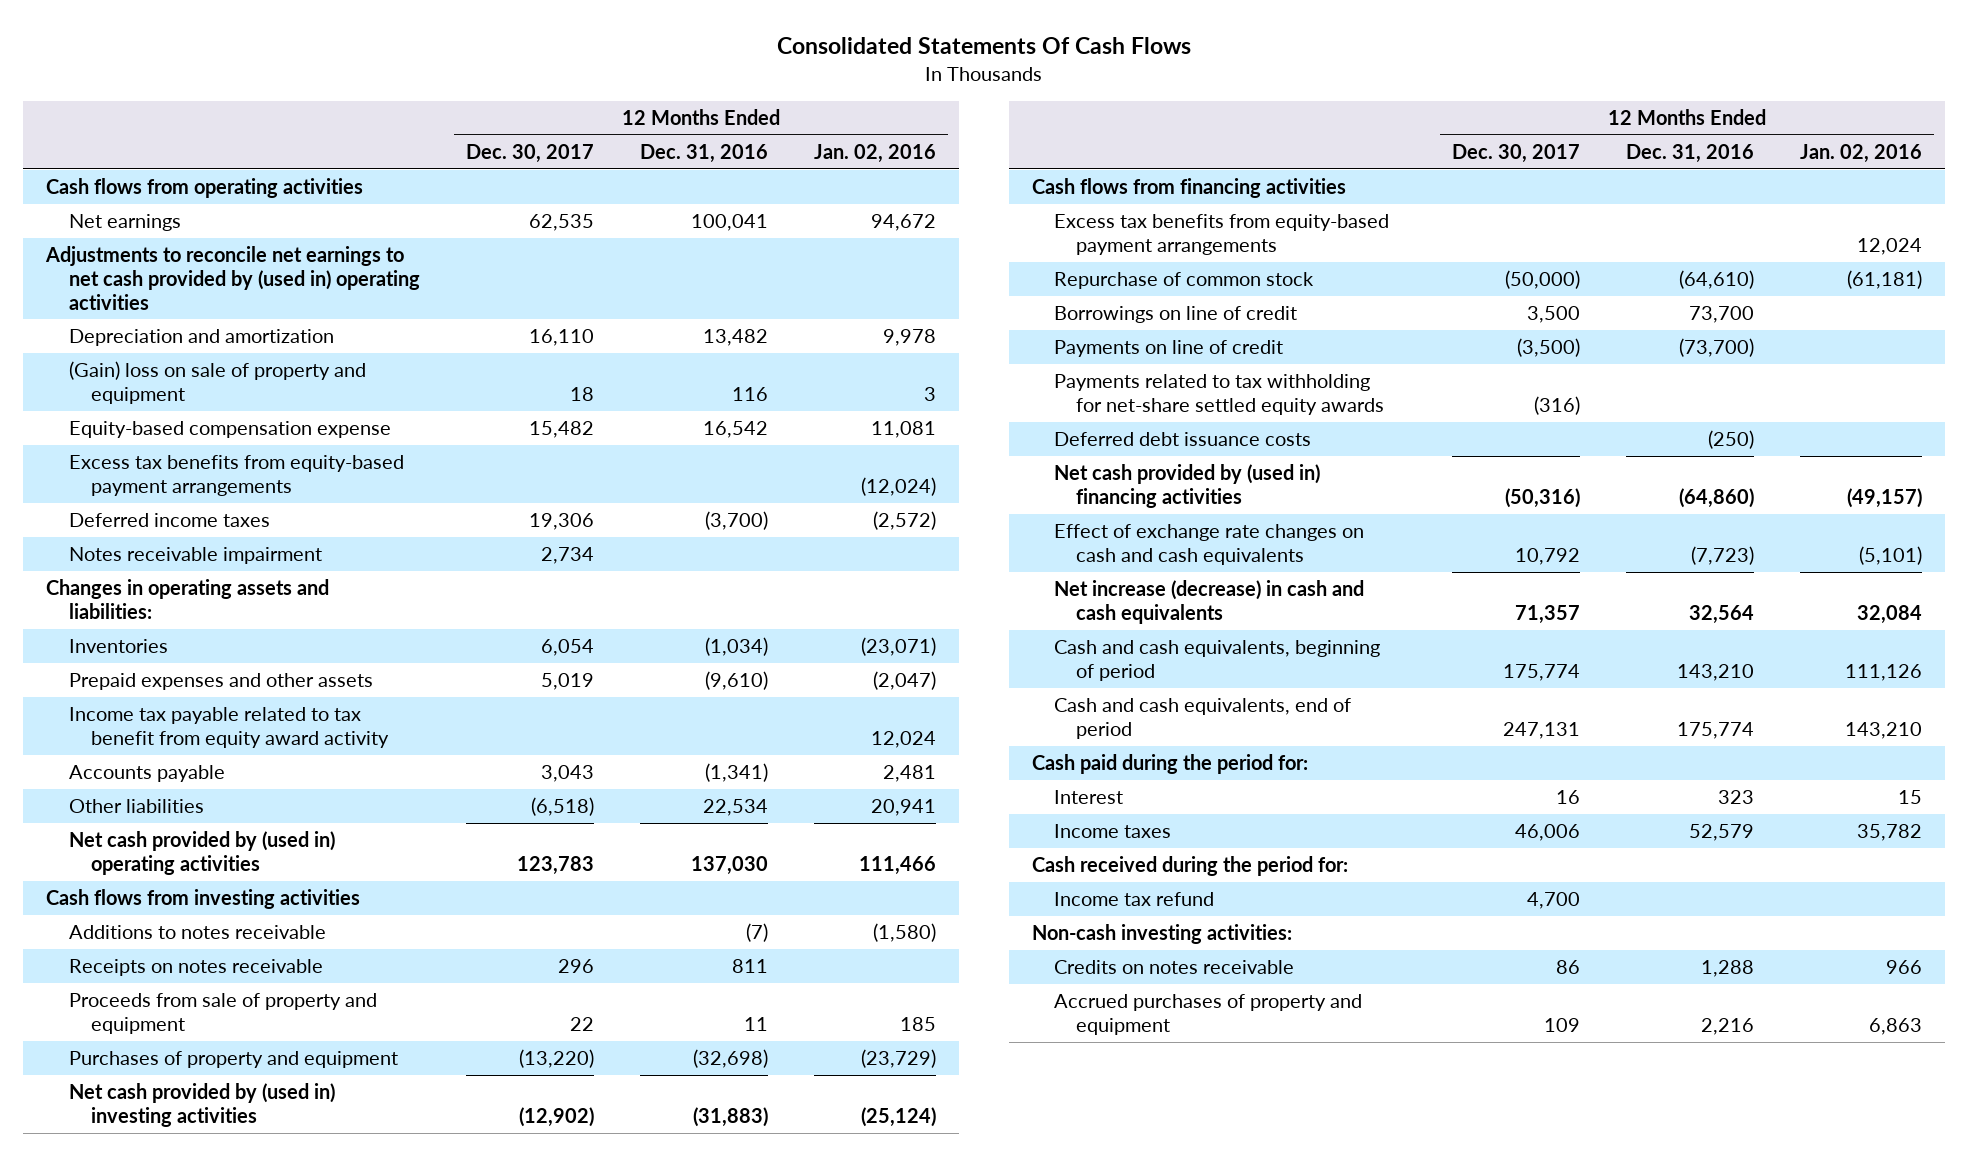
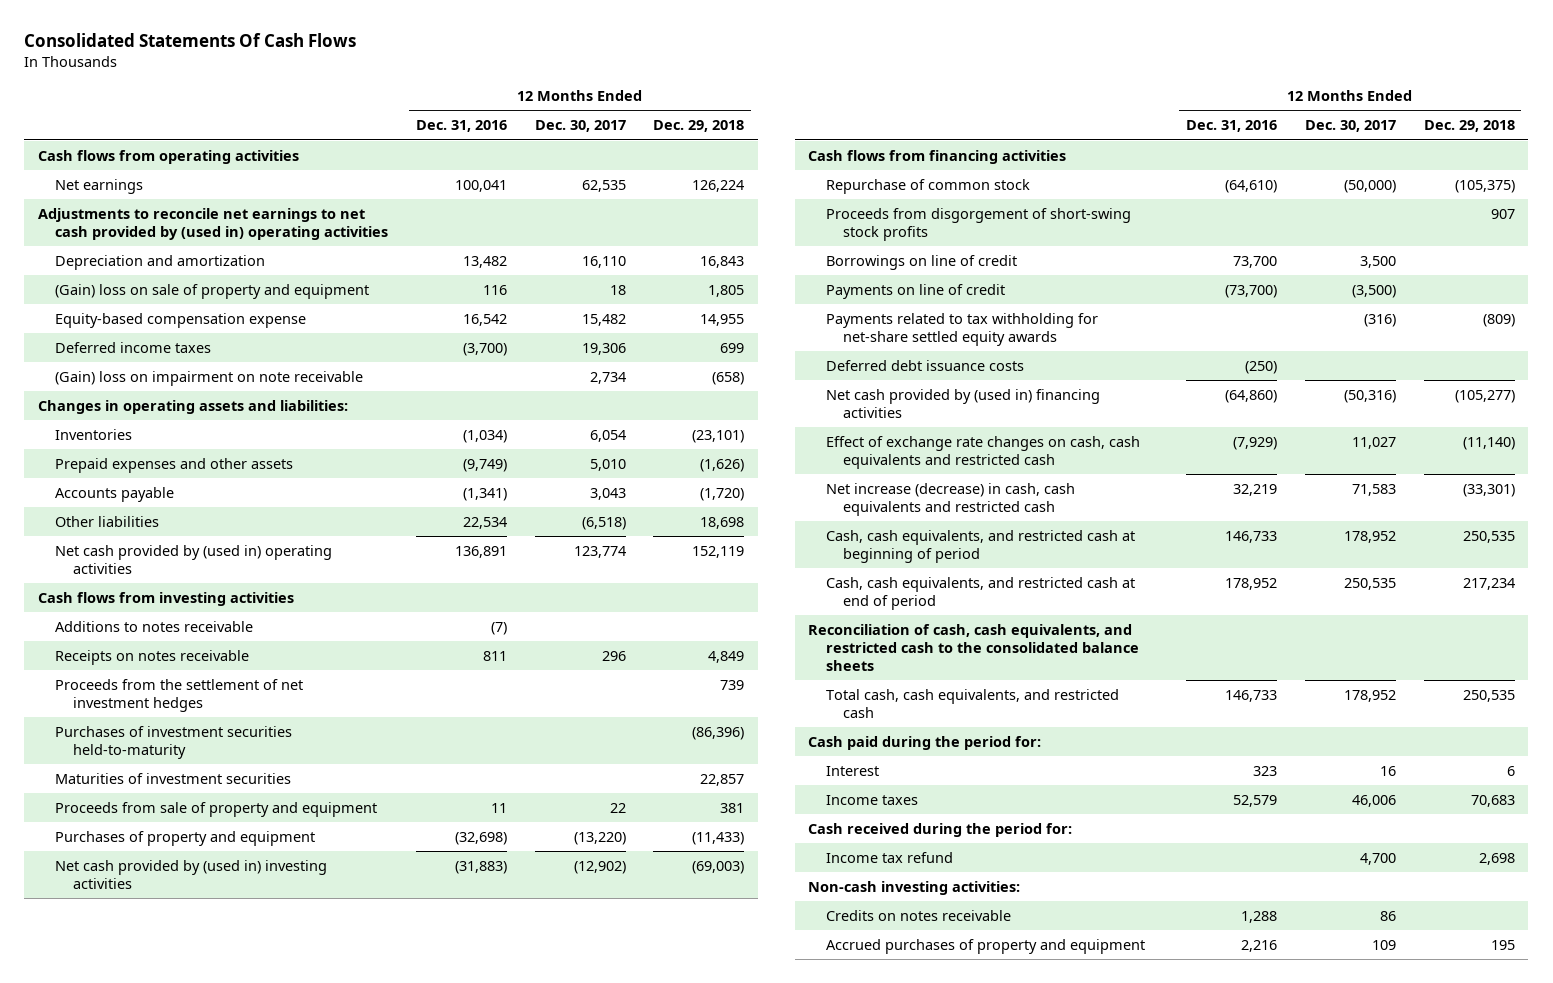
[814,143,937,163] Jan. 02, 2016 -> none
none -> [653,120,745,133] Dec. 29, 2018
[68,455,404,496] Excess tax benefits from equity-based payment arrangements -> none
[68,547,322,565] Notes receivable impairment -> [55,370,364,386] (Gain) loss on impairment on note receivable
[68,707,389,748] Income tax payable related to tax benefit from equity award activity -> none
[540,673,594,691] 5,019 -> [589,458,626,471] 5,010
[705,671,769,691] (9,610) -> [463,458,508,472] (9,749)
[516,855,594,875] 123,783 -> [573,545,626,558] 123,774
[691,855,769,875] 137,030 -> [455,545,508,558] 136,891
none -> [55,678,304,712] Proceeds from the settlement of net investment hedges
none -> [55,725,293,759] Purchases of investment securities held-to-maturity
none -> [55,772,292,784] Maturities of investment securities
[1054,214,1390,255] Excess tax benefits from equity-based payment arrangements -> none
none -> [825,207,1131,241] Proceeds from disgorgement of short-swing stock profits
[1054,524,1365,565] Effect of exchange rate changes on cash and cash equivalents -> [825,435,1140,469] Effect of exchange rate changes on cash, cash equivalents and restricted cash
[1514,547,1580,565] 10,792 -> [1351,436,1396,449] 11,027
[1690,545,1754,565] (7,723) -> [1233,436,1278,450] (7,929)
[1054,580,1365,624] Net increase (decrease) in cash and cash equivalents -> [825,482,1075,516] Net increase (decrease) in cash, cash equivalents and restricted cash
[1514,604,1580,624] 71,357 -> [1351,483,1396,496] 71,583
[1688,604,1754,624] 32,564 -> [1233,483,1278,496] 32,219
[1054,640,1381,681] Cash and cash equivalents, beginning of period -> [825,529,1135,563] Cash, cash equivalents, and restricted cash at beginning of period
[1502,663,1580,681] 175,774 -> [1343,530,1396,543] 178,952
[1676,663,1754,681] 143,210 -> [1225,530,1278,543] 146,733
[1054,698,1352,739] Cash and cash equivalents, end of period -> [825,576,1135,610] Cash, cash equivalents, and restricted cash at end of period
[1502,721,1580,739] 247,131 -> [1343,577,1396,590] 250,535
[1676,721,1754,739] 175,774 -> [1225,577,1278,590] 178,952
none -> [808,623,1139,672] Reconciliation of cash, cash equivalents, and restricted cash to the consolidated balance sheets
none -> [825,688,1119,718] Total cash, cash equivalents, and restricted cash

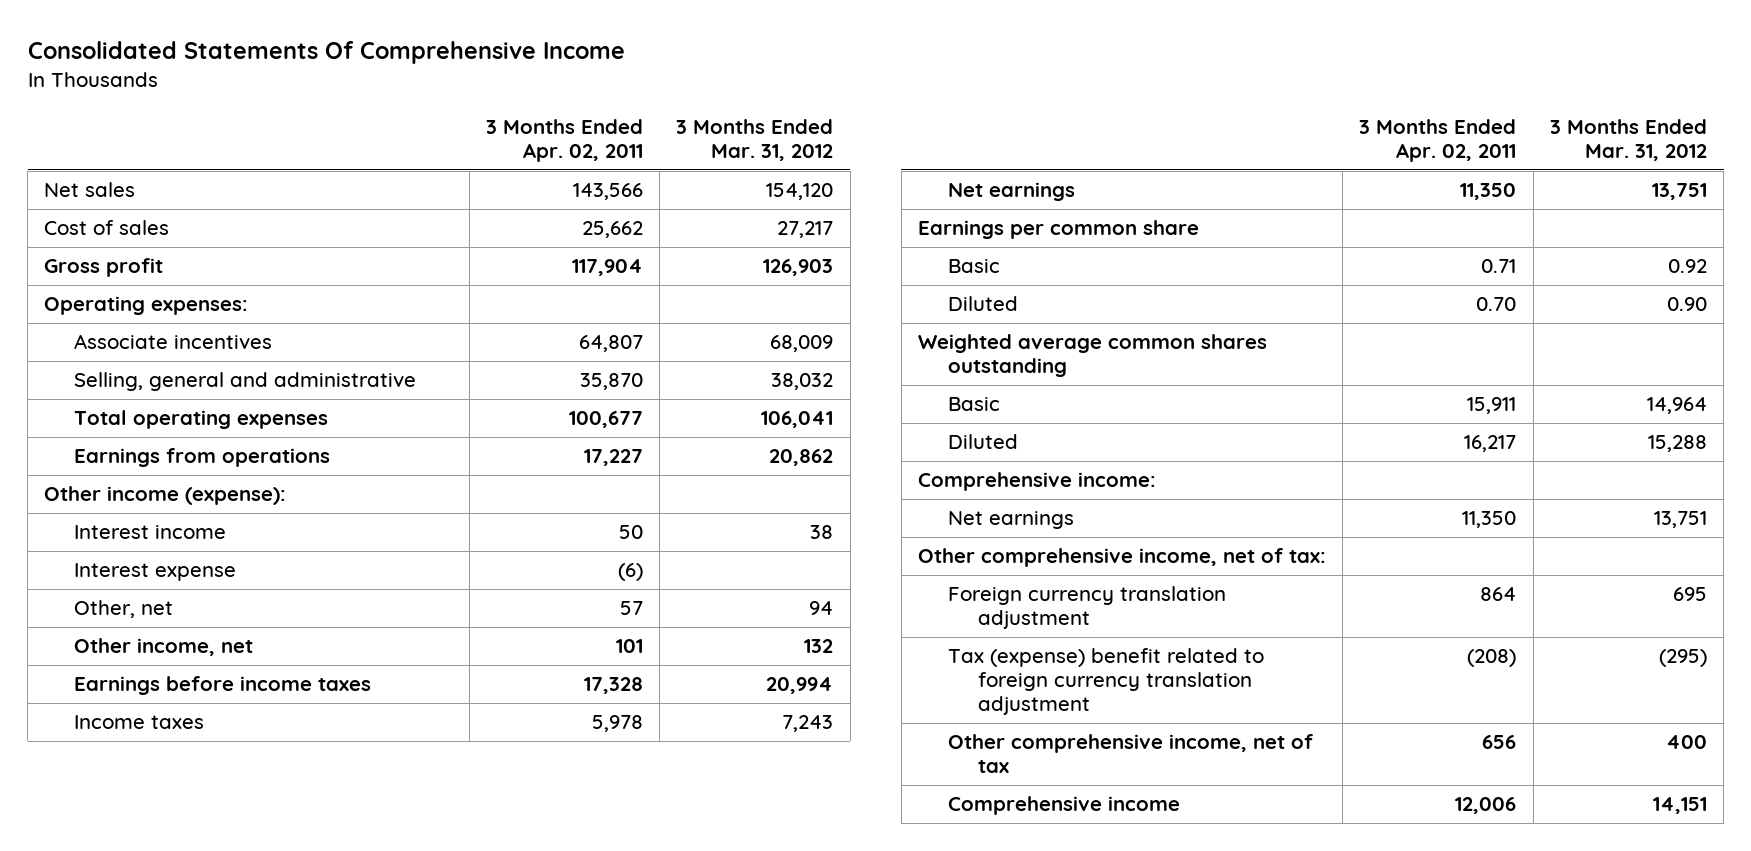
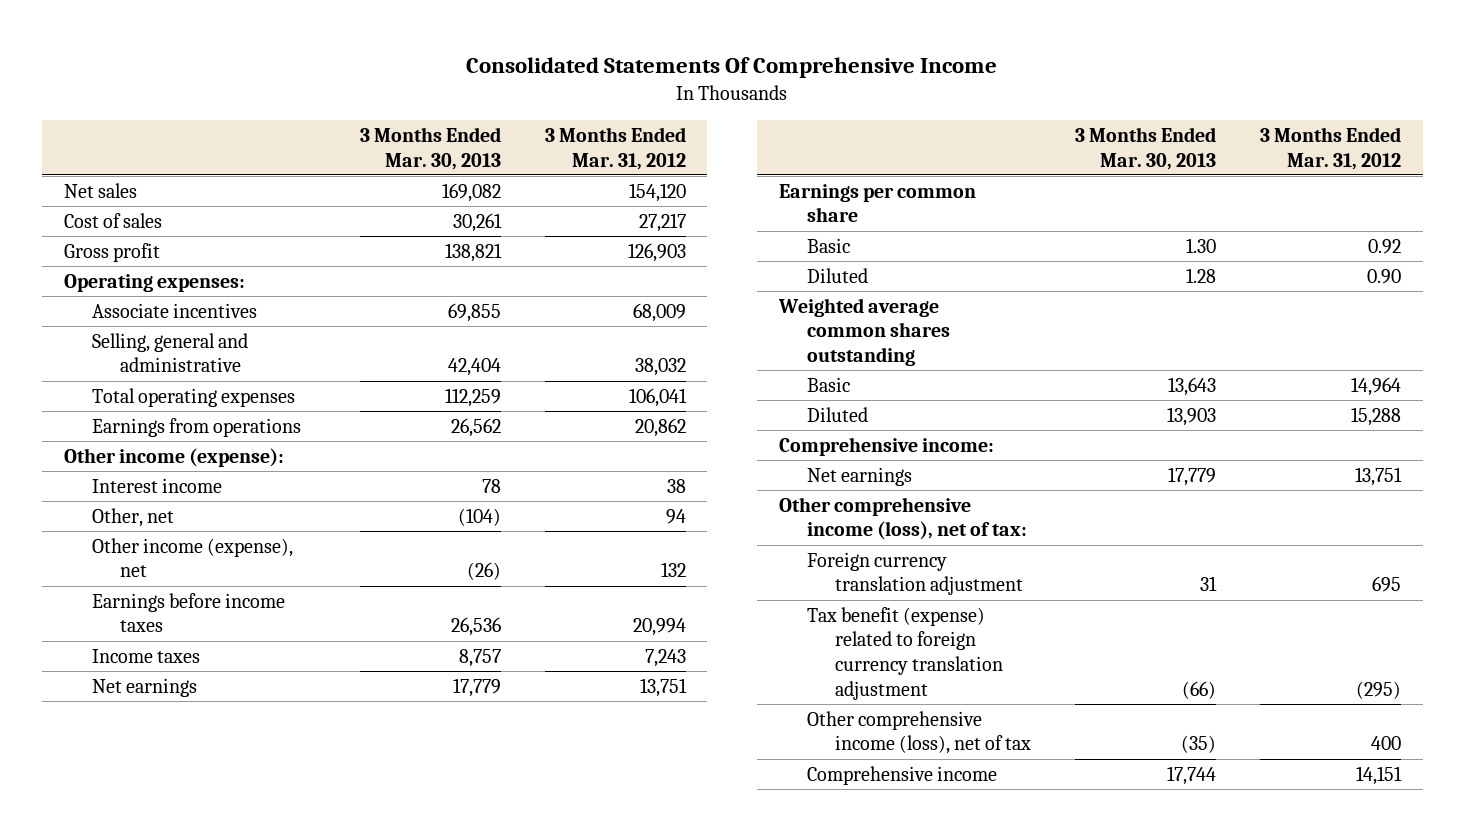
[485,118,643,162] 3 Months Ended Apr. 02, 2011 -> none
none -> [359,126,501,170] 3 Months Ended Mar. 30, 2013
[74,563,237,582] Interest expense -> none
[74,638,254,657] Other income, net -> [91,537,293,578] Other income (expense), net
[917,548,1326,568] Other comprehensive income, net of tax: -> [779,496,1028,541] Other comprehensive income (loss), net of tax:
[948,648,1265,716] Tax (expense) benefit related to foreign currency translation adjustment -> [807,606,1004,700] Tax benefit (expense) related to foreign currency translation adjustment
[948,734,1314,774] Other comprehensive income, net of tax -> [807,710,1032,755] Other comprehensive income (loss), net of tax

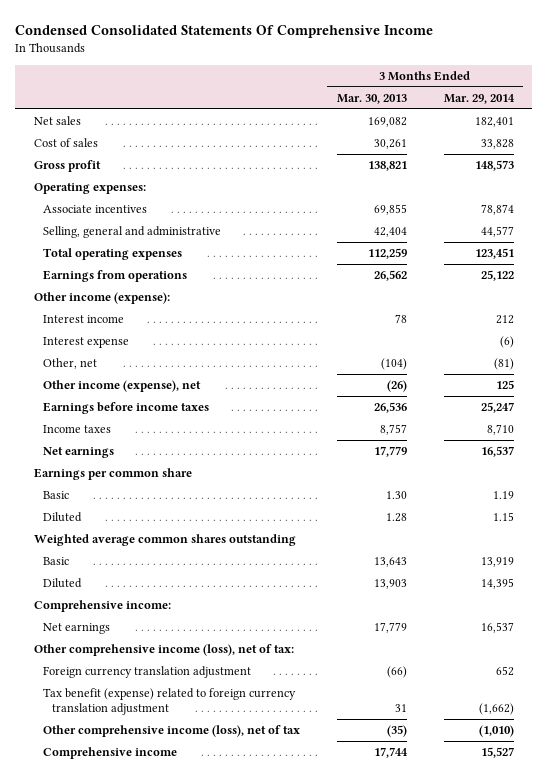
[466,57,998,79] Consolidated Statements Of Comprehensive Income -> [14,24,433,38] Condensed Consolidated Statements Of Comprehensive Income
[544,126,686,170] 3 Months Ended Mar. 31, 2012 -> none
none -> [443,93,515,104] Mar. 29, 2014
none -> [42,337,129,349] Interest expense
[1200,576,1218,592] 31 -> [386,666,407,679] (66)
[1182,680,1217,699] (66) -> [394,703,407,712] 31

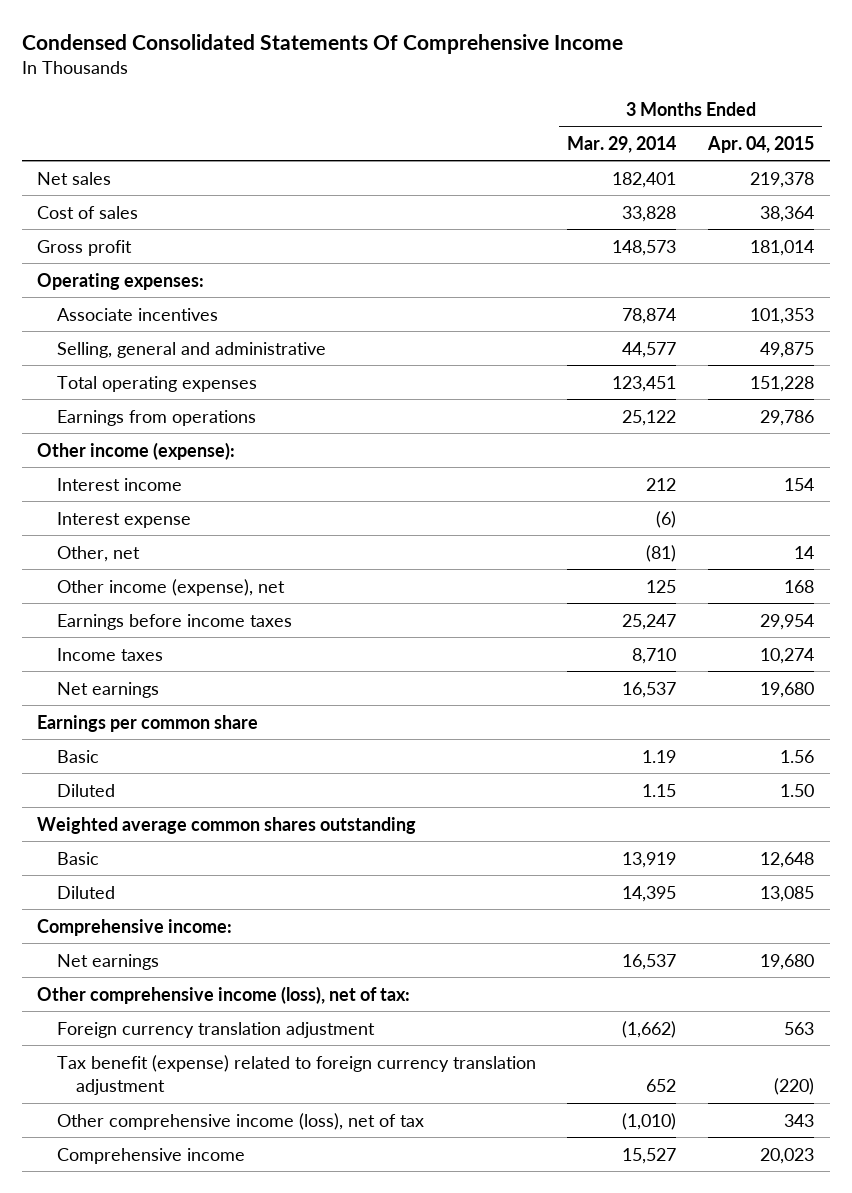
[336,93,407,104] Mar. 30, 2013 -> none
none -> [707,135,815,153] Apr. 04, 2015
[495,666,514,677] 652 -> [622,1020,677,1038] (1,662)
[478,702,514,715] (1,662) -> [646,1079,677,1093] 652

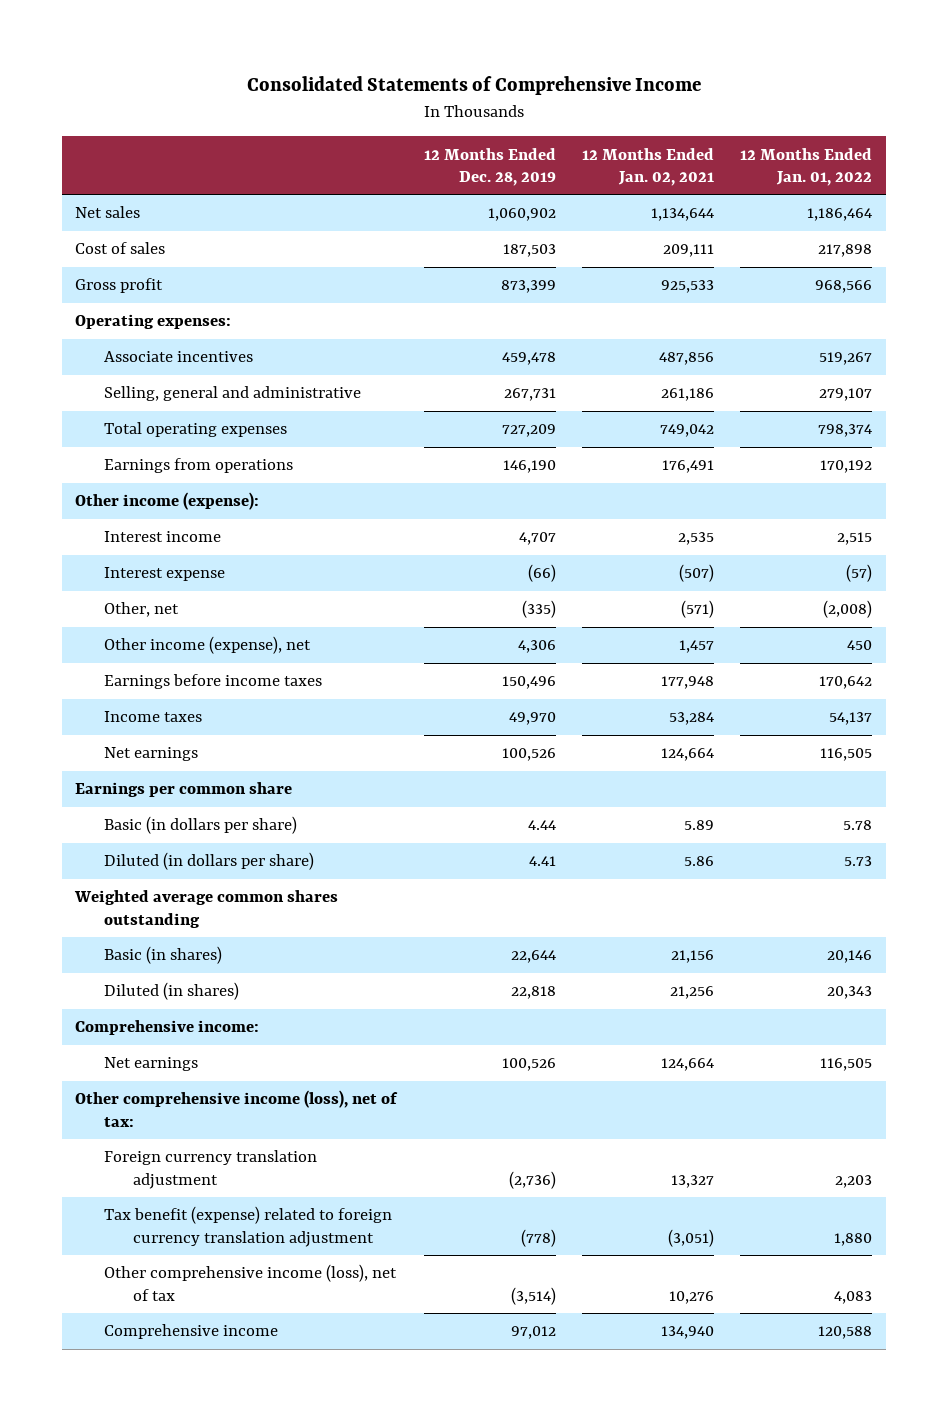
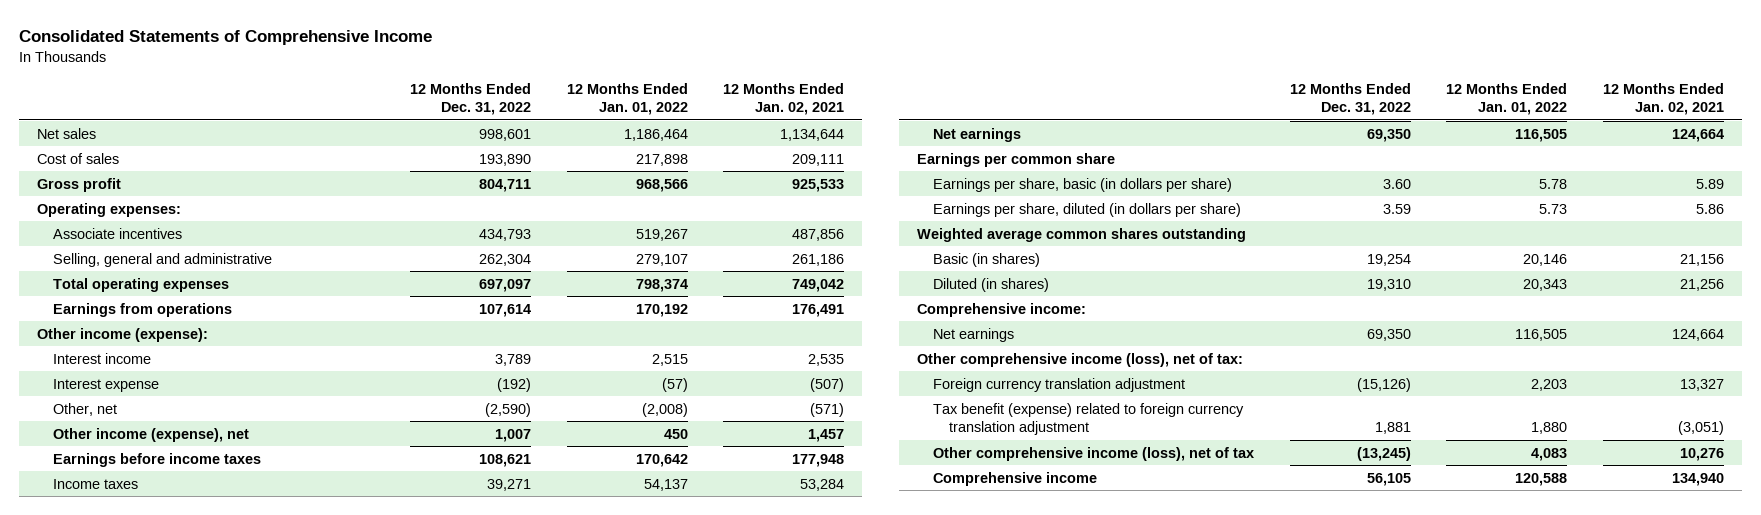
[423,147,556,186] 12 Months Ended Dec. 28, 2019 -> none
none -> [409,83,531,116] 12 Months Ended Dec. 31, 2022
[104,816,298,835] Basic (in dollars per share) -> [932,177,1232,192] Earnings per share, basic (in dollars per share)
[104,852,315,871] Diluted (in dollars per share) -> [932,202,1241,217] Earnings per share, diluted (in dollars per share)

